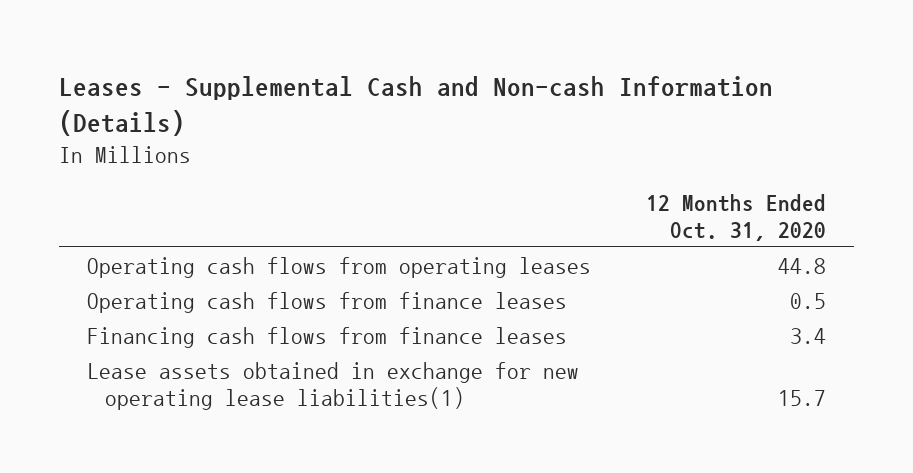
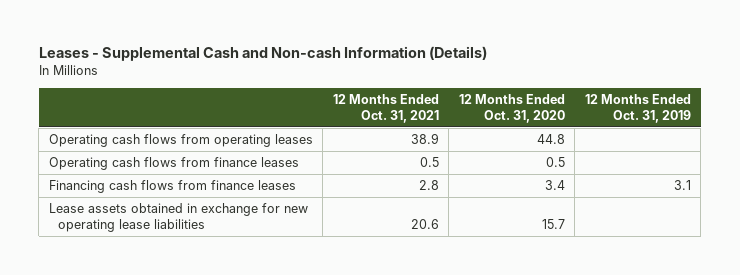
none -> [332,93,439,123] 12 Months Ended Oct. 31, 2021
none -> [584,93,691,123] 12 Months Ended Oct. 31, 2019
[86,361,579,410] Lease assets obtained in exchange for new operating lease liabilities(1) -> [48,203,308,232] Lease assets obtained in exchange for new operating lease liabilities

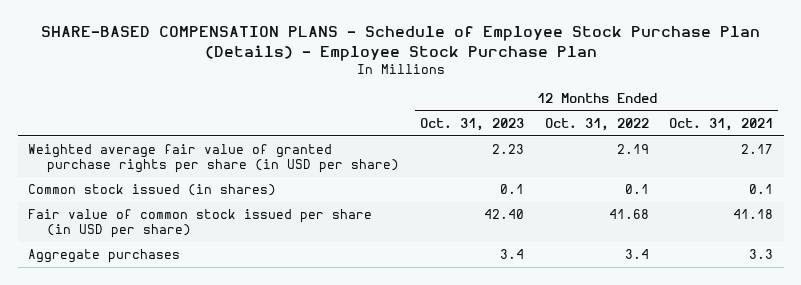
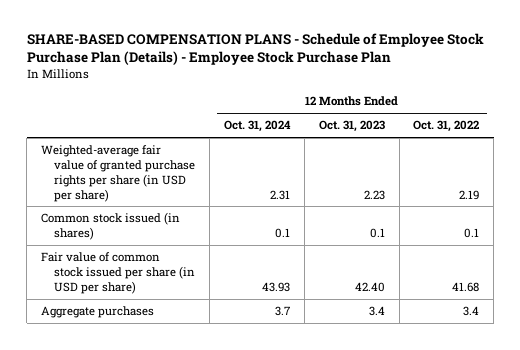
[669,118,774,132] Oct. 31, 2021 -> none
none -> [223,120,291,133] Oct. 31, 2024
[27,144,400,174] Weighted average fair value of granted purchase rights per share (in USD per share) -> [40,145,196,202] Weighted-average fair value of granted purchase rights per share (in USD per share)

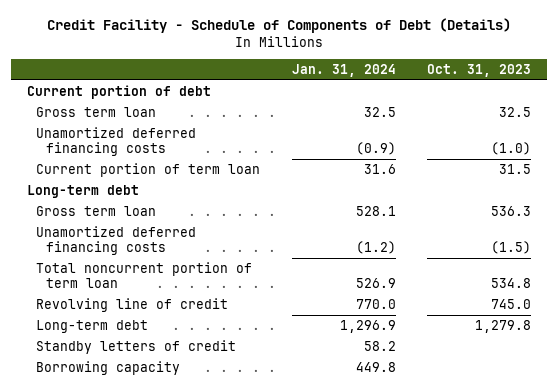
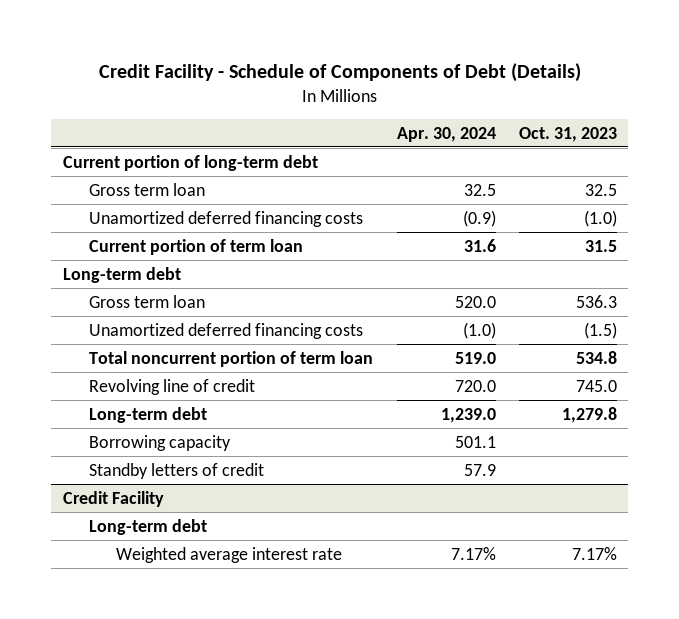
[291,64,396,78] Jan. 31, 2024 -> none
none -> [396,126,496,142] Apr. 30, 2024
[26,84,211,99] Current portion of debt -> [62,154,318,171] Current portion of long-term debt
[36,339,237,354] Standby letters of credit -> [89,462,265,479] Standby letters of credit
none -> [62,490,164,507] Credit Facility
none -> [89,518,208,535] Long-term debt
none -> [116,546,343,563] Weighted average interest rate

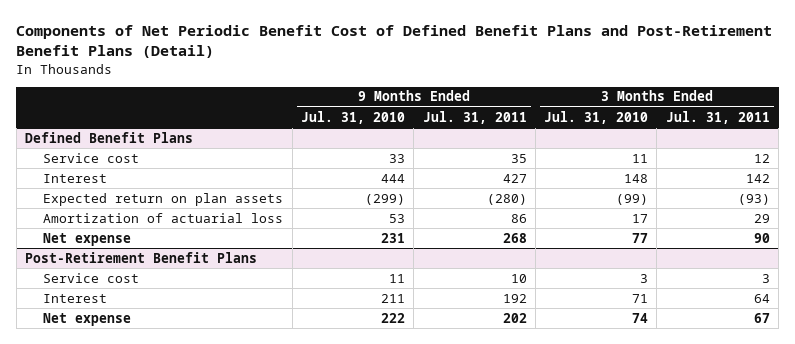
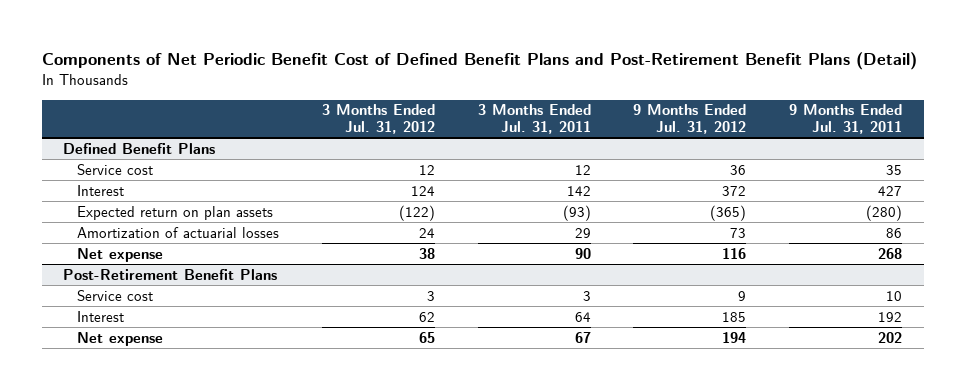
[300,110,405,124] Jul. 31, 2010 -> none
[544,110,649,124] Jul. 31, 2010 -> none
none -> [321,104,435,135] 3 Months Ended Jul. 31, 2012
none -> [633,104,747,135] 9 Months Ended Jul. 31, 2012
[43,212,284,223] Amortization of actuarial loss -> [77,226,280,238] Amortization of actuarial losses

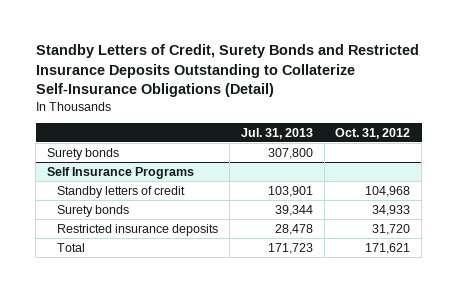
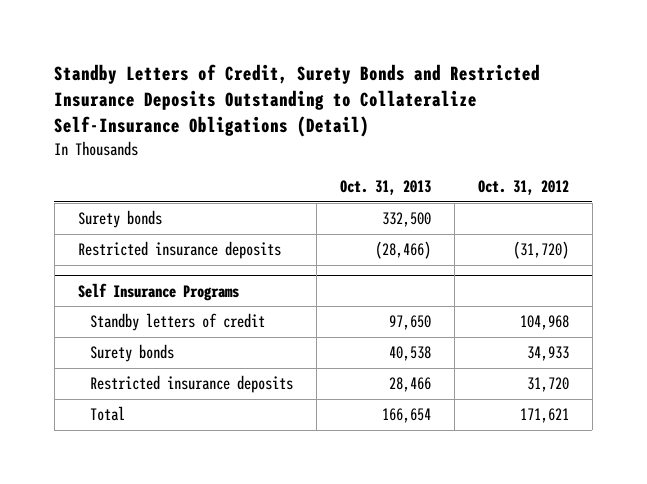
[35,44,419,97] Standby Letters of Credit, Surety Bonds and Restricted Insurance Deposits Outstanding to Collaterize Self-Insurance Obligations (Detail) -> [54,64,541,138] Standby Letters of Credit, Surety Bonds and Restricted Insurance Deposits Outstanding to Collateralize Self-Insurance Obligations (Detail)
[240,127,313,139] Jul. 31, 2013 -> none
none -> [340,180,432,196] Oct. 31, 2013
none -> [77,241,281,260] Restricted insurance deposits

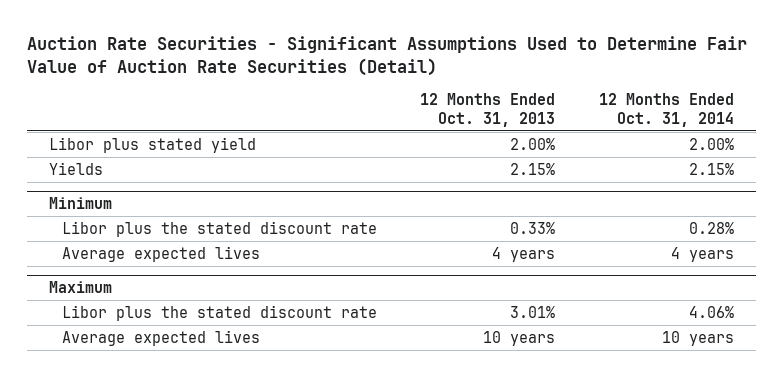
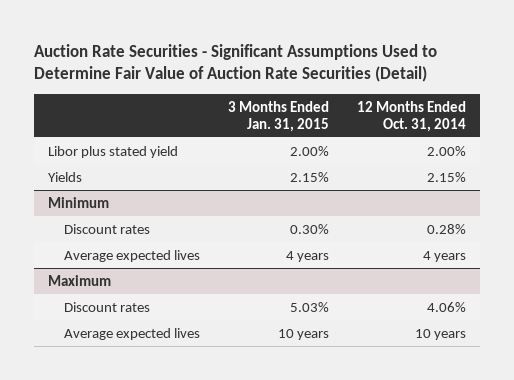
[420,93,556,127] 12 Months Ended Oct. 31, 2013 -> none
none -> [228,100,330,132] 3 Months Ended Jan. 31, 2015
[61,220,377,237] Libor plus the stated discount rate -> [64,223,151,234] Discount rates
[61,304,377,321] Libor plus the stated discount rate -> [64,301,151,312] Discount rates

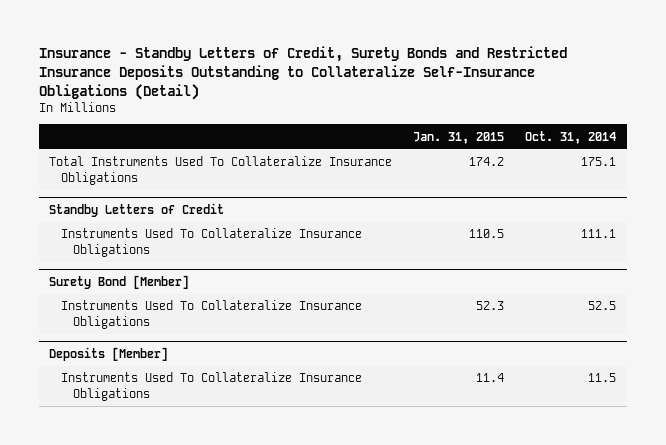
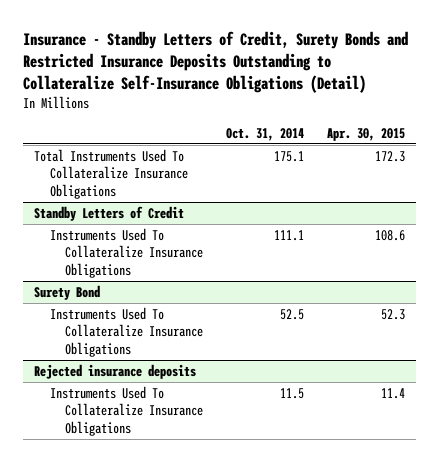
[413,131,505,144] Jan. 31, 2015 -> none
none -> [326,128,405,142] Apr. 30, 2015
[49,275,190,290] Surety Bond [Member] -> [34,284,101,300] Surety Bond
[49,347,169,362] Deposits [Member] -> [34,363,197,379] Rejected insurance deposits

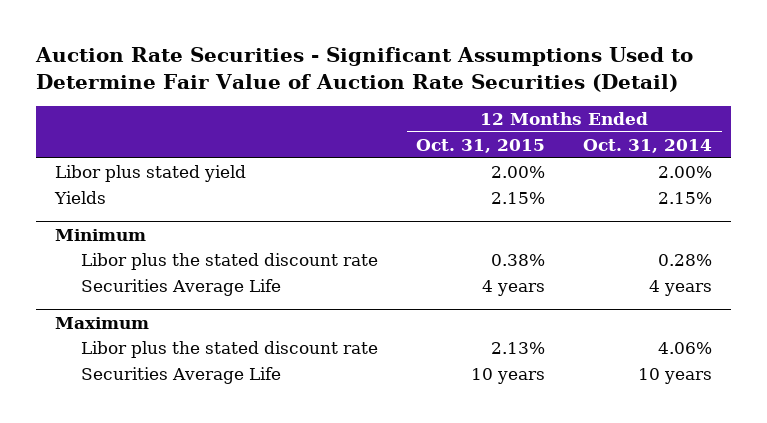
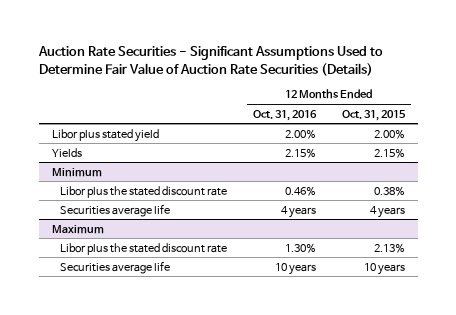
[34,47,693,92] Auction Rate Securities - Significant Assumptions Used to Determine Fair Value of Auction Rate Securities (Detail) -> [37,46,383,76] Auction Rate Securities - Significant Assumptions Used to Determine Fair Value of Auction Rate Securities (Details)
[583,138,713,153] Oct. 31, 2014 -> none
none -> [252,109,317,121] Oct. 31, 2016
[81,279,282,297] Securities Average Life -> [60,203,171,217] Securities average life
[81,367,282,385] Securities Average Life -> [60,260,171,274] Securities average life

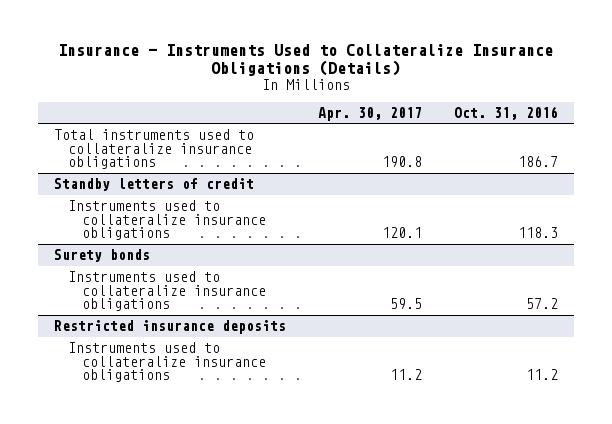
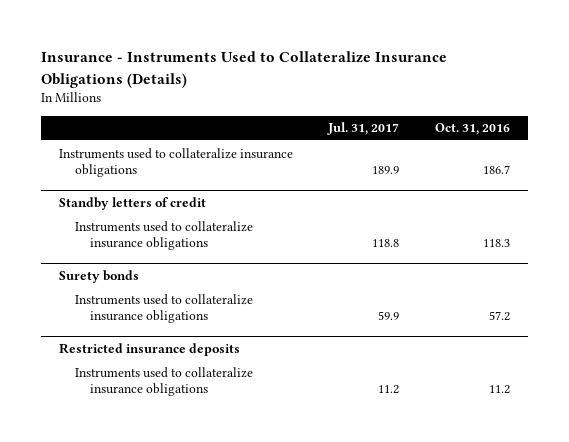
[317,106,422,121] Apr. 30, 2017 -> none
none -> [327,122,400,136] Jul. 31, 2017
[53,129,254,170] Total instruments used to collateralize insurance obligations -> [58,147,293,178] Instruments used to collateralize insurance obligations

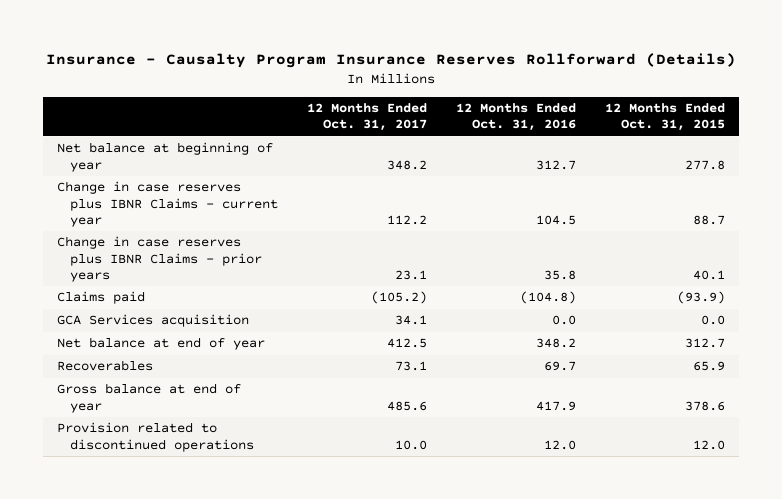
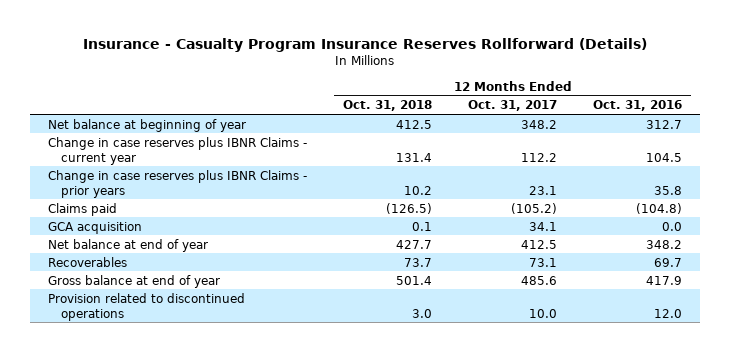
[45,53,736,69] Insurance - Causalty Program Insurance Reserves Rollforward (Details) -> [83,37,648,52] Insurance - Casualty Program Insurance Reserves Rollforward (Details)
[604,103,725,132] 12 Months Ended Oct. 31, 2015 -> none
none -> [343,100,433,112] Oct. 31, 2018
[56,314,249,328] GCA Services acquisition -> [48,221,143,234] GCA acquisition

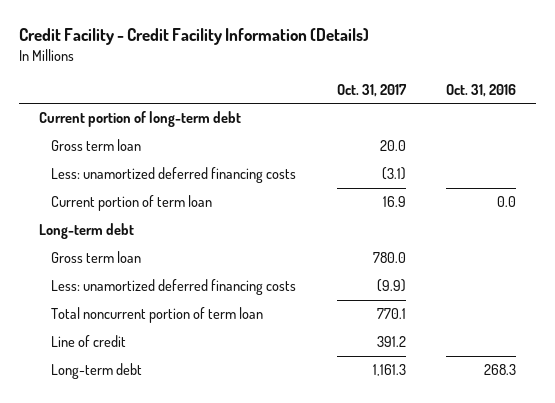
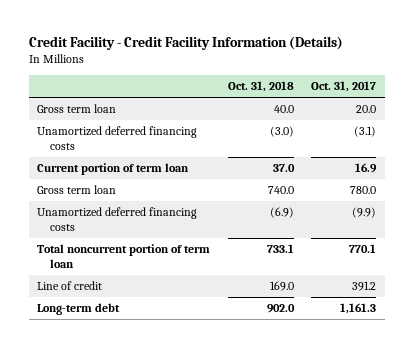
[446,83,517,97] Oct. 31, 2016 -> none
none -> [227,80,294,92] Oct. 31, 2018
[38,111,241,128] Current portion of long-term debt -> none
[51,167,297,184] Less: unamortized deferred financing costs -> [37,126,198,151] Unamortized deferred financing costs
[38,223,134,240] Long-term debt -> none
[51,279,297,296] Less: unamortized deferred financing costs -> [37,207,198,232] Unamortized deferred financing costs

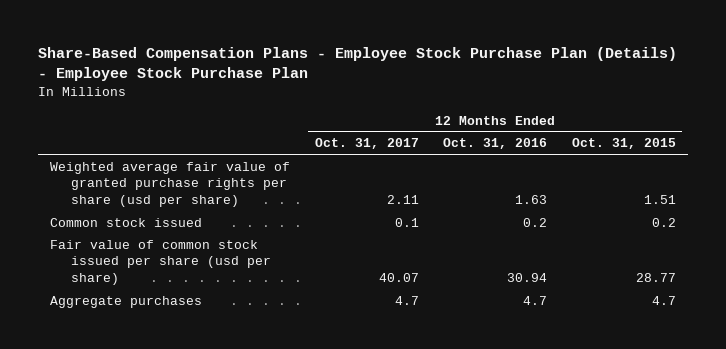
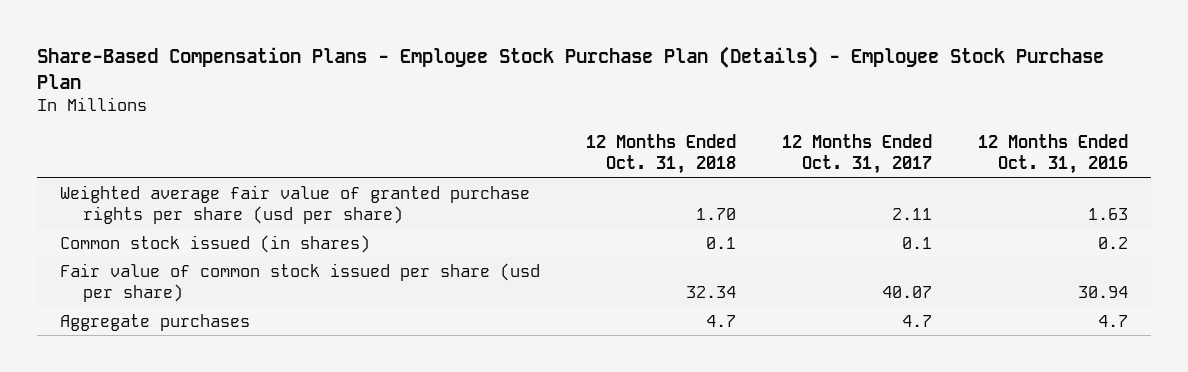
[571,138,676,150] Oct. 31, 2015 -> none
none -> [586,134,737,175] 12 Months Ended Oct. 31, 2018
[50,217,203,227] Common stock issued -> [60,235,371,254] Common stock issued (in shares)

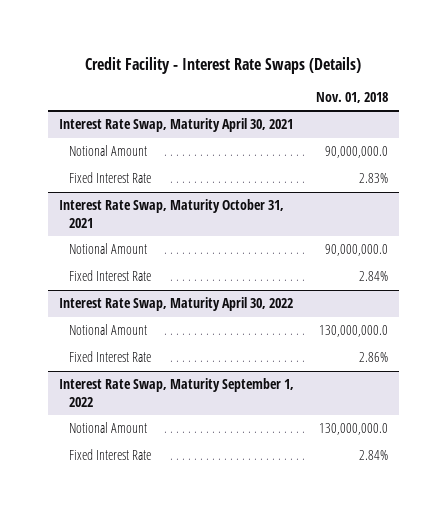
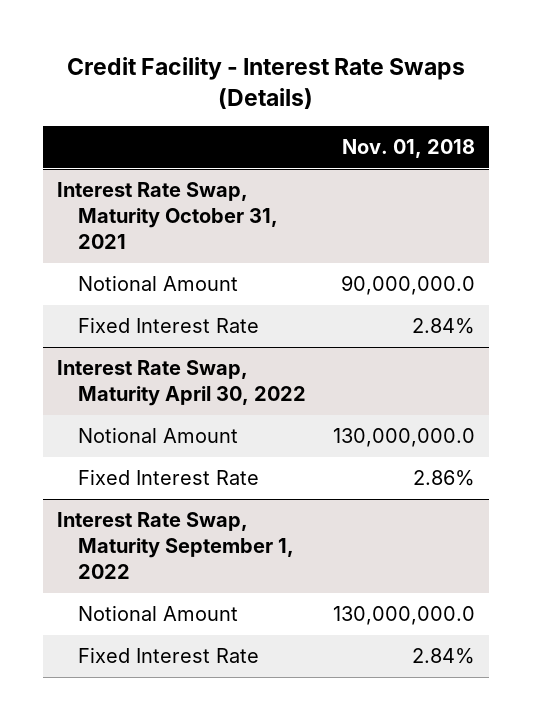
[59,118,294,133] Interest Rate Swap, Maturity April 30, 2021 -> none
[69,145,148,157] Notional Amount -> none
[69,172,152,184] Fixed Interest Rate -> none

